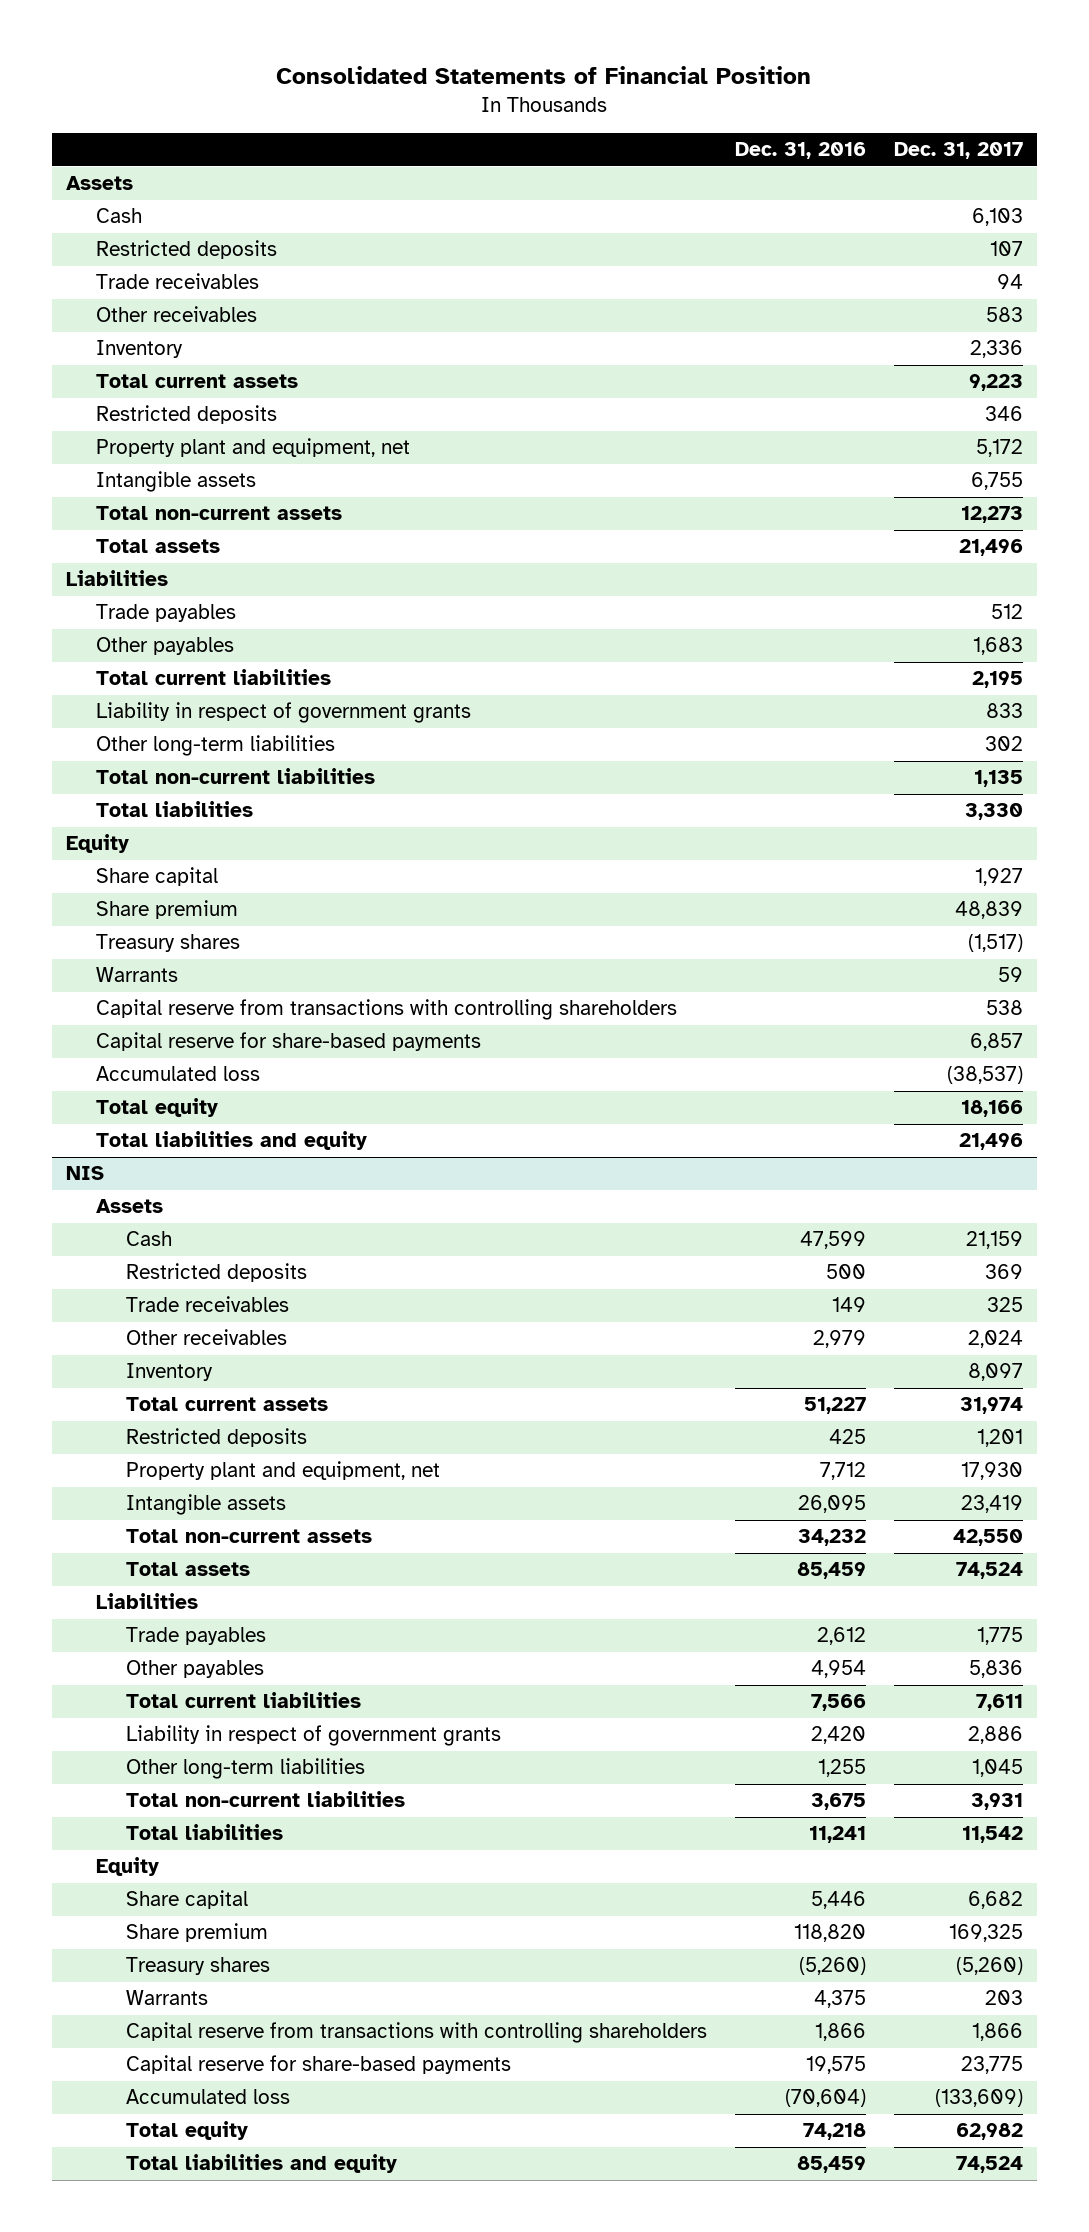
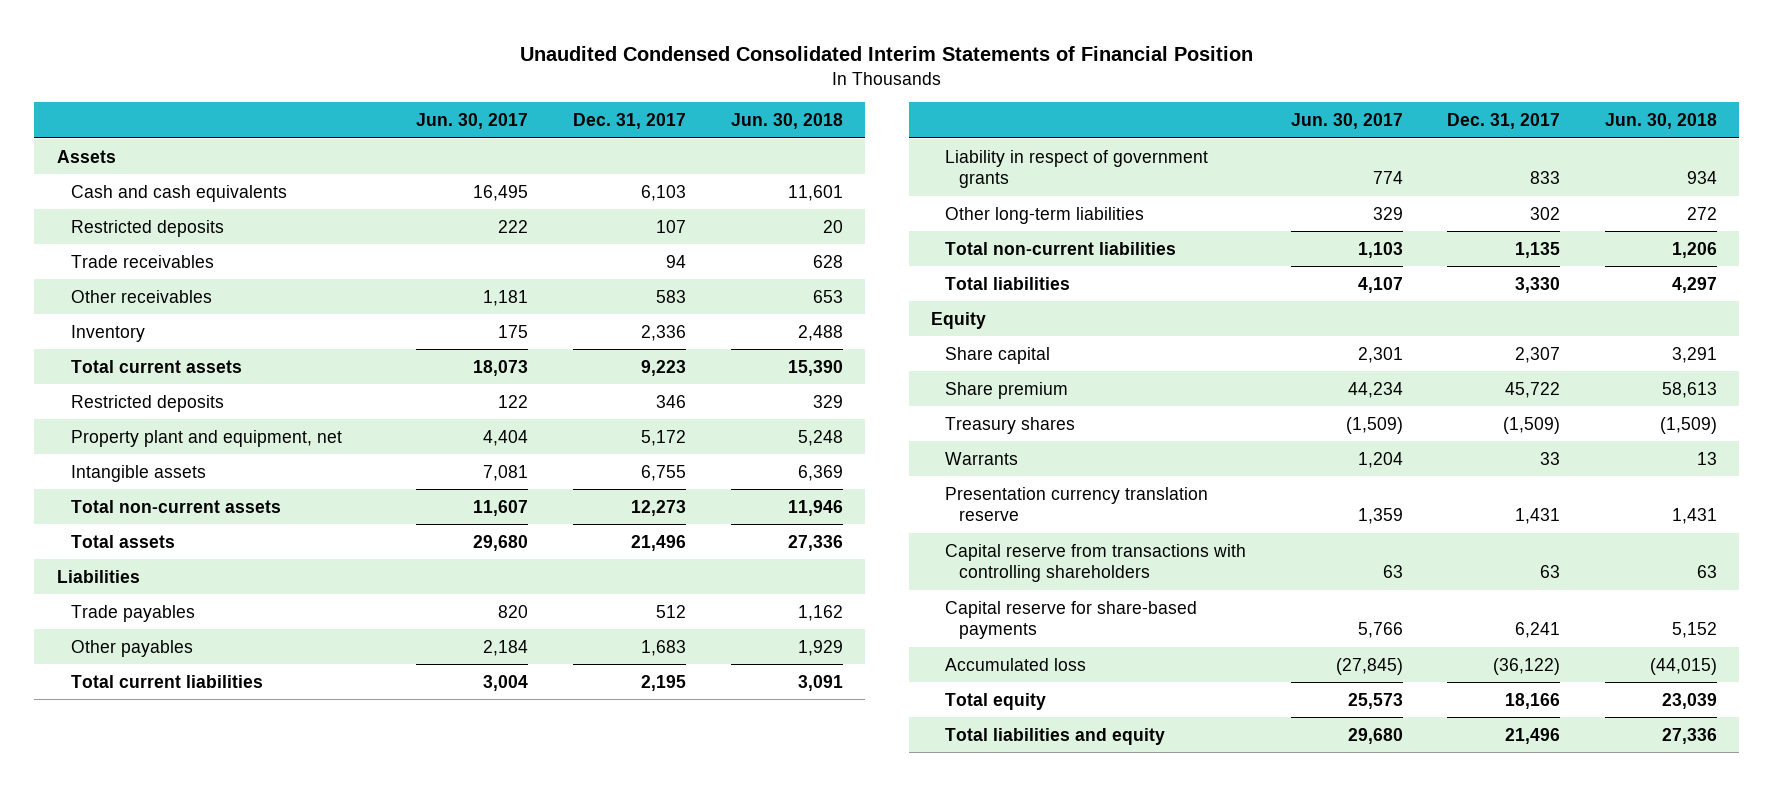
[276,65,812,84] Consolidated Statements of Financial Position -> [519,46,1253,62] Unaudited Condensed Consolidated Interim Statements of Financial Position
[735,142,867,160] Dec. 31, 2016 -> none
none -> [416,113,529,130] Jun. 30, 2017
none -> [730,113,843,130] Jun. 30, 2018
[95,208,142,224] Cash -> [70,184,287,202] Cash and cash equivalents
[975,868,1024,887] 1,927 -> [1515,346,1561,363] 2,307
[955,901,1024,920] 48,839 -> [1505,381,1561,398] 45,722
[968,934,1024,953] (1,517) -> [1503,416,1561,434] (1,509)
[998,967,1024,983] 59 -> [1540,451,1561,465] 33
none -> [945,486,1209,522] Presentation currency translation reserve
[986,1000,1024,1016] 538 -> [1540,565,1561,579] 63
[970,1033,1024,1052] 6,857 -> [1515,622,1561,639] 6,241
[947,1066,1024,1085] (38,537) -> [1493,657,1561,675] (36,122)
[65,1166,104,1181] NIS -> none
[95,1199,163,1214] Assets -> none
[125,1231,172,1247] Cash -> none
[125,1263,307,1283] Restricted deposits -> none
[125,1296,289,1313] Trade receivables -> none
[125,1329,287,1346] Other receivables -> none
[125,1363,213,1382] Inventory -> none
[125,1397,328,1412] Total current assets -> none
[125,1428,307,1448] Restricted deposits -> none
[125,1461,440,1481] Property plant and equipment, net -> none
[125,1494,286,1516] Intangible assets -> none
[125,1529,372,1544] Total non-current assets -> none
[125,1562,250,1577] Total assets -> none
[95,1593,198,1610] Liabilities -> none
[125,1627,266,1646] Trade payables -> none
[125,1660,264,1679] Other payables -> none
[125,1692,361,1709] Total current liabilities -> none
[125,1725,501,1747] Liability in respect of government grants -> none
[125,1758,365,1780] Other long-term liabilities -> none
[125,1791,405,1808] Total non-current liabilities -> none
[125,1824,283,1841] Total liabilities -> none
[95,1857,159,1877] Equity -> none
[125,1890,248,1910] Share capital -> none
[125,1923,268,1943] Share premium -> none
[125,1957,270,1976] Treasury shares -> none
[125,1990,208,2006] Warrants -> none
[125,2022,707,2044] Capital reserve from transactions with controlling shareholders -> none
[125,2055,511,2075] Capital reserve for share-based payments -> none
[125,2089,290,2105] Accumulated loss -> none
[125,2121,248,2141] Total equity -> none
[125,2154,397,2174] Total liabilities and equity -> none

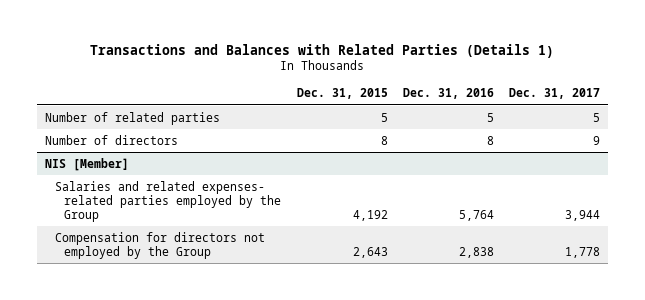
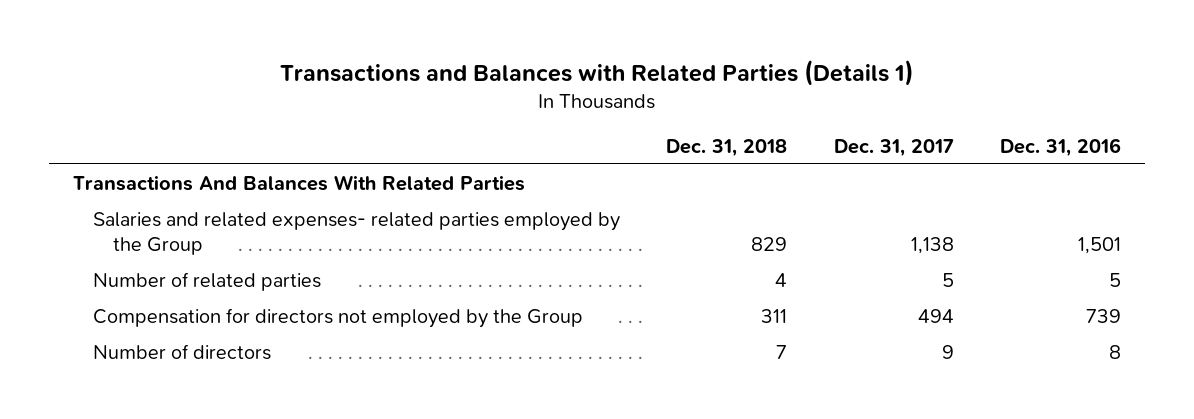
[296,88,388,100] Dec. 31, 2015 -> none
none -> [666,138,788,157] Dec. 31, 2018
none -> [72,174,525,191] Transactions And Balances With Related Parties
none -> [92,211,620,256] Salaries and related expenses- related parties employed by the Group
none -> [92,307,583,328] Compensation for directors not employed by the Group
[44,157,129,171] NIS [Member] -> none
[54,180,282,223] Salaries and related expenses- related parties employed by the Group -> none
[54,231,265,259] Compensation for directors not employed by the Group -> none

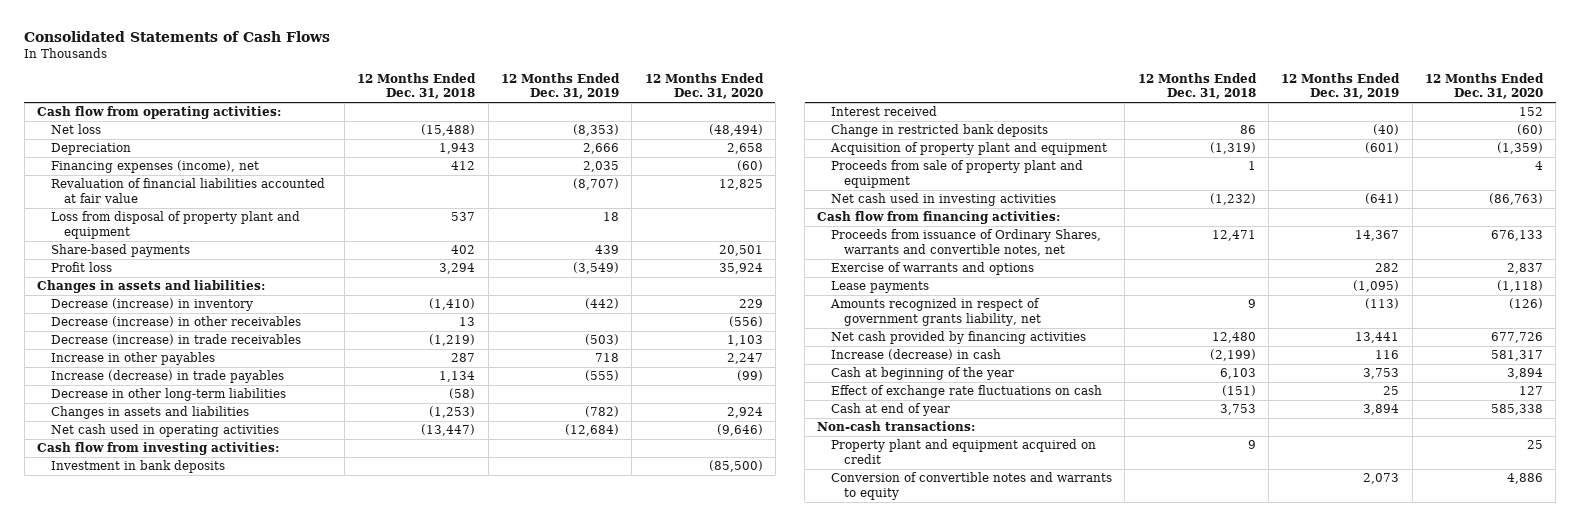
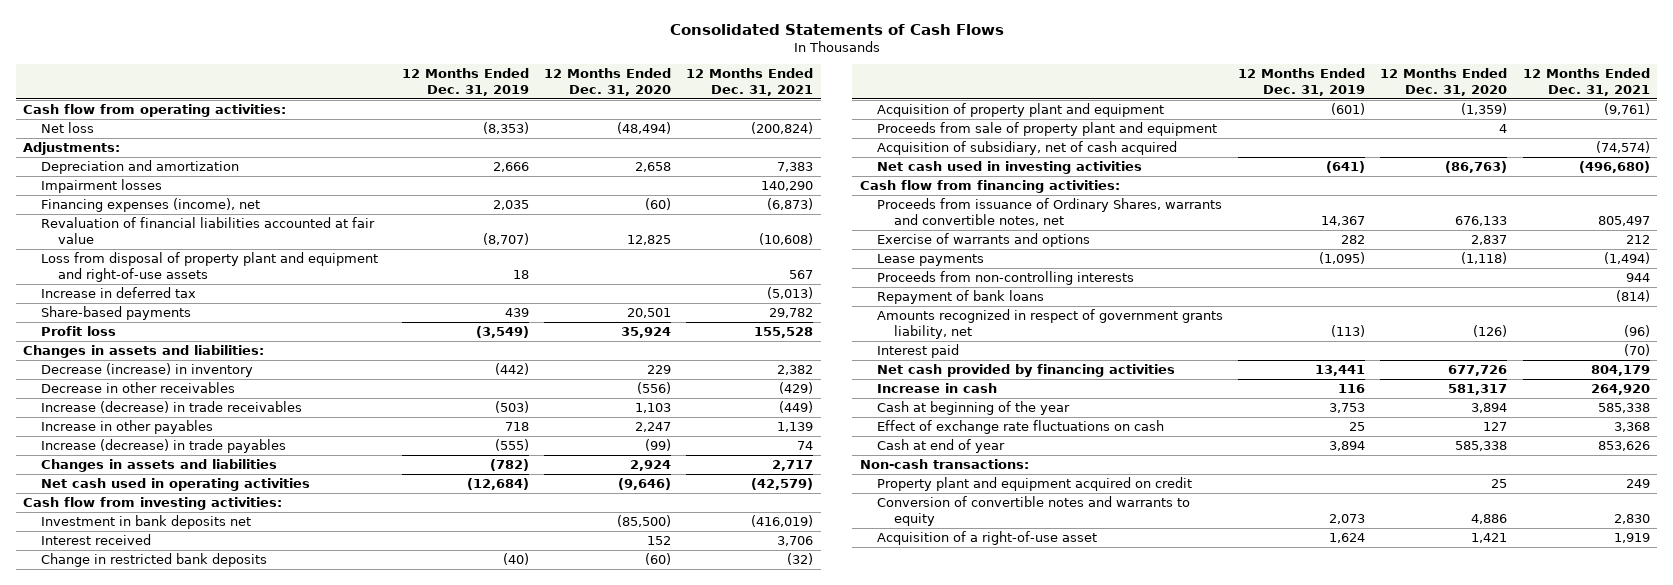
[357,73,477,100] 12 Months Ended Dec. 31, 2018 -> none
none -> [686,68,814,96] 12 Months Ended Dec. 31, 2021
none -> [23,142,121,156] Adjustments:
[50,143,131,156] Depreciation -> [40,160,239,175] Depreciation and amortization
none -> [40,179,162,194] Impairment losses
[50,211,300,239] Loss from disposal of property plant and equipment -> [40,252,378,282] Loss from disposal of property plant and equipment and right-of-use assets
none -> [40,287,196,299] Increase in deferred tax
[50,316,301,328] Decrease (increase) in other receivables -> [40,382,235,394] Decrease in other receivables
[50,334,301,346] Decrease (increase) in trade receivables -> [40,401,302,414] Increase (decrease) in trade receivables
[50,388,286,402] Decrease in other long-term liabilities -> none
[50,460,225,474] Investment in bank deposits -> [40,515,251,530] Investment in bank deposits net
none -> [876,141,1177,156] Acquisition of subsidiary, net of cash acquired
none -> [876,271,1134,286] Proceeds from non-controlling interests
none -> [876,290,1044,305] Repayment of bank loans
none -> [876,344,959,359] Interest paid
[830,349,1001,361] Increase (decrease) in cash -> [876,383,997,394] Increase in cash
none -> [876,531,1097,546] Acquisition of a right-of-use asset

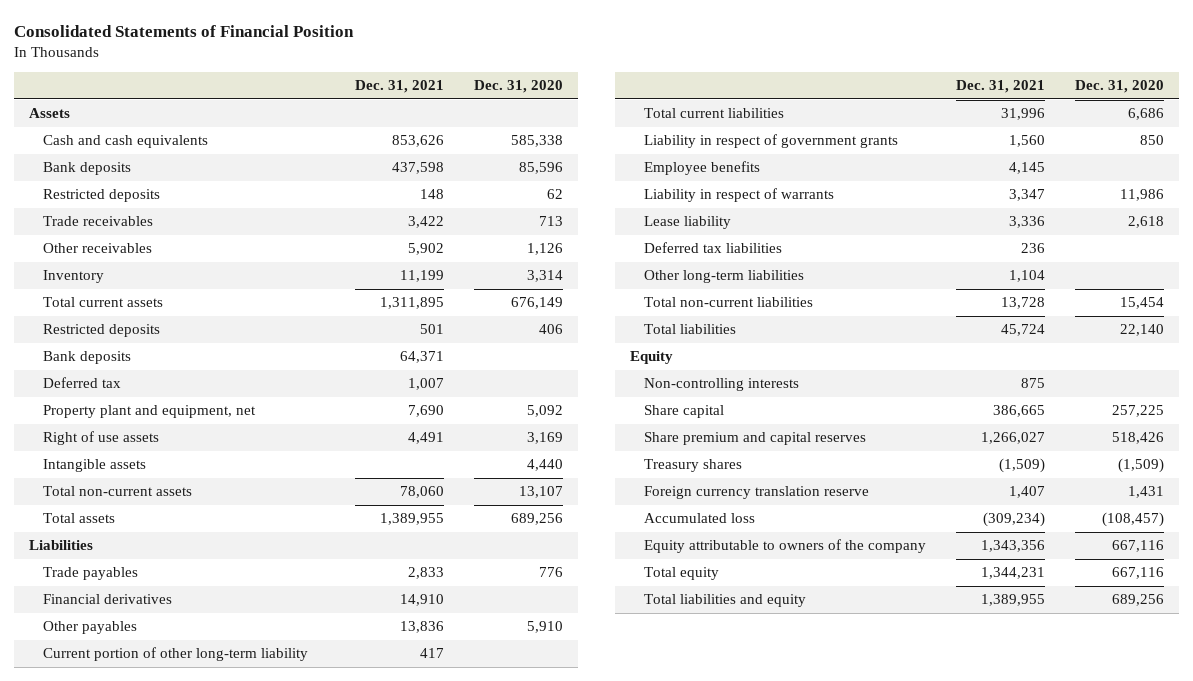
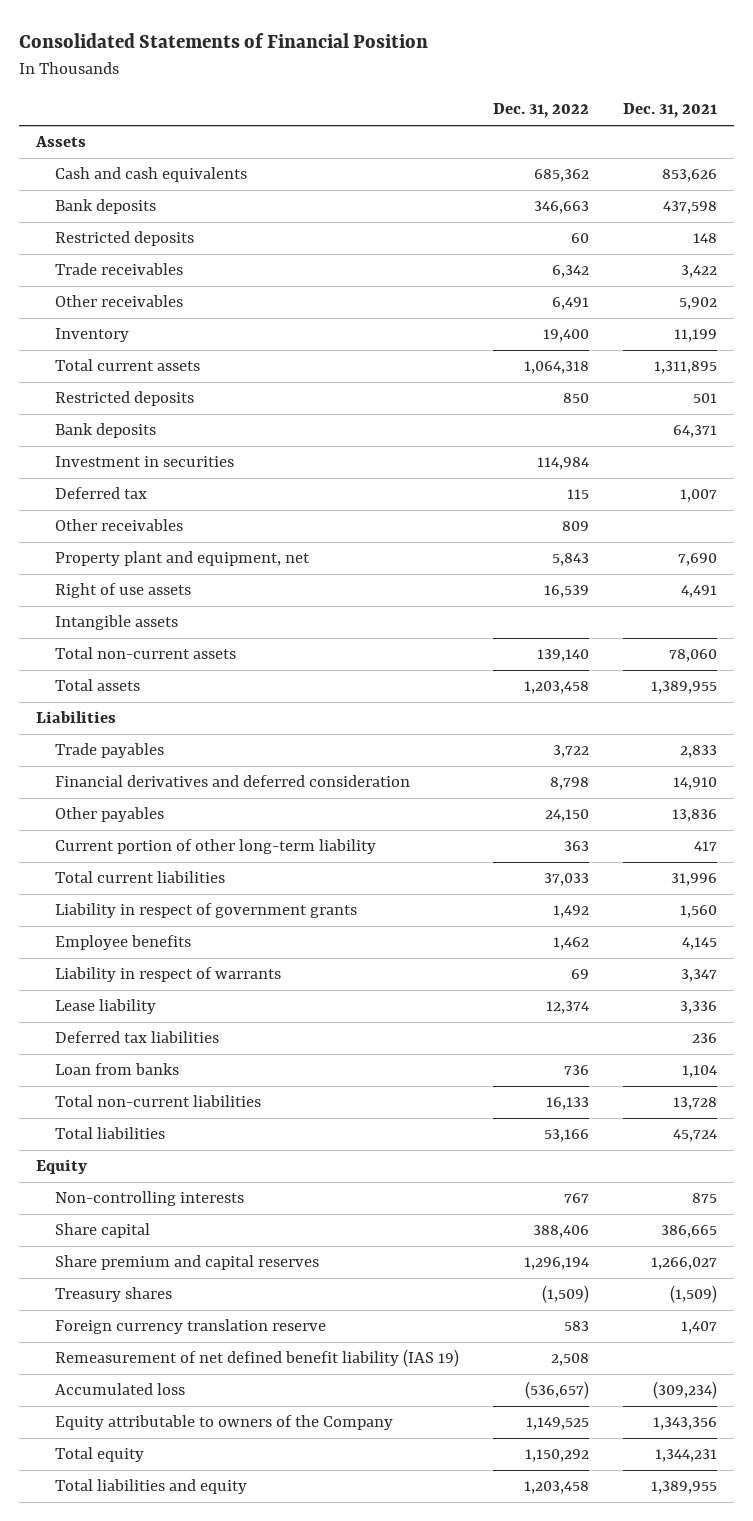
[473,80,563,94] Dec. 31, 2020 -> none
none -> [493,103,590,119] Dec. 31, 2022
none -> [55,456,235,468] Investment in securities
none -> [55,519,184,532] Other receivables
[42,594,172,605] Financial derivatives -> [55,775,411,788] Financial derivatives and deferred consideration
[643,270,804,284] Other long-term liabilities -> [55,1063,180,1076] Loan from banks
none -> [55,1349,460,1368] Remeasurement of net defined benefit liability (IAS 19)
[643,539,926,554] Equity attributable to owners of the company -> [55,1415,394,1431] Equity attributable to owners of the Company

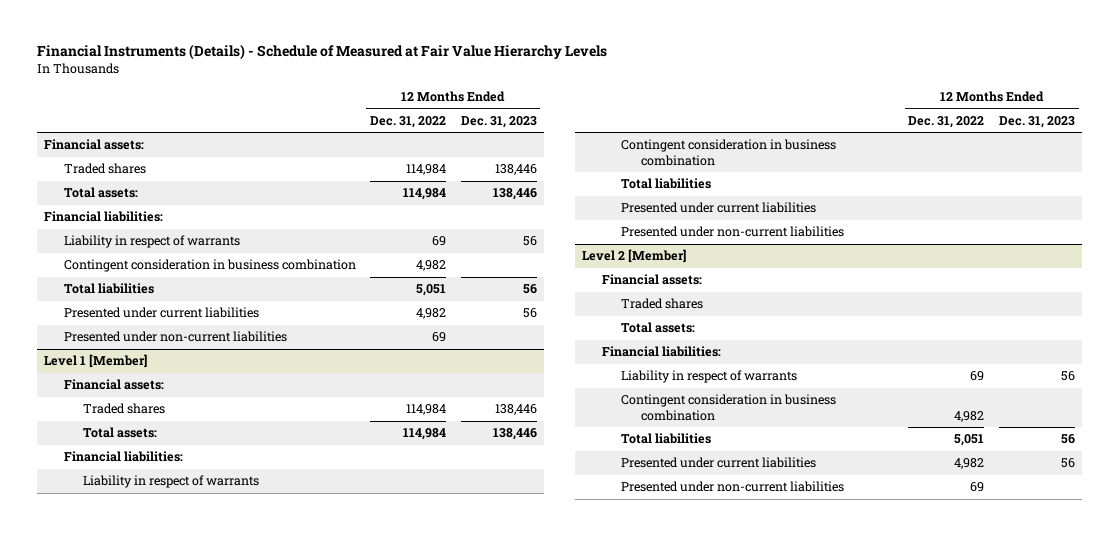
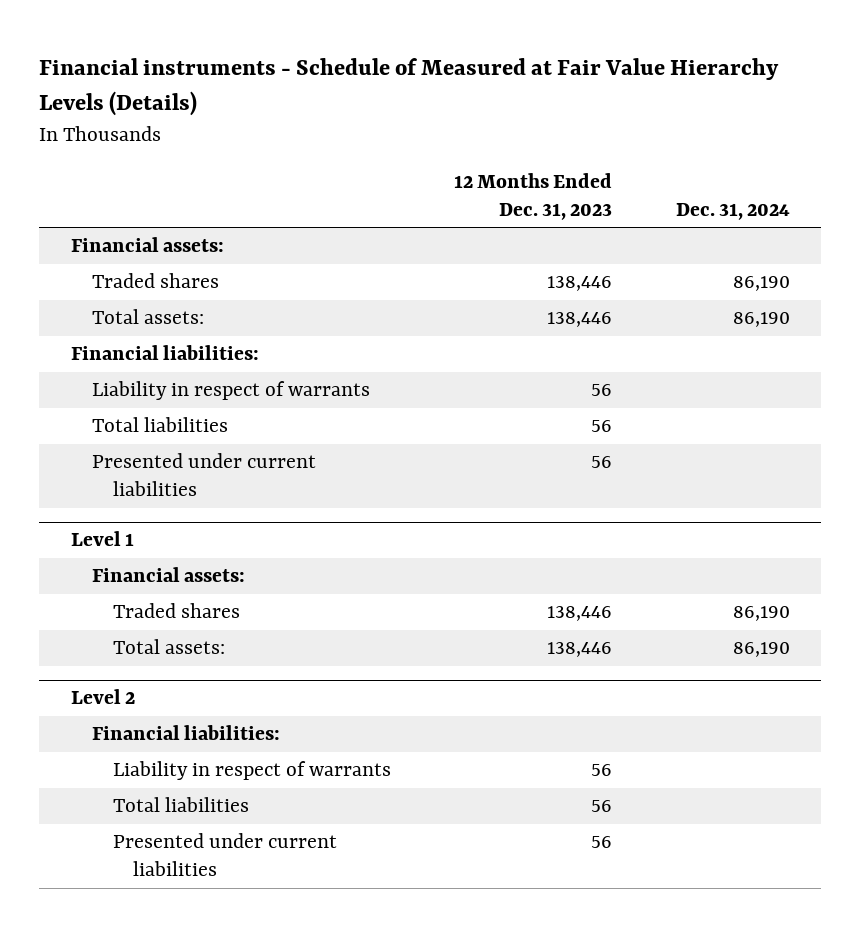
[36,43,607,60] Financial Instruments (Details) - Schedule of Measured at Fair Value Hierarchy Levels -> [39,57,780,116] Financial instruments - Schedule of Measured at Fair Value Hierarchy Levels (Details)
[370,115,447,128] Dec. 31, 2022 -> none
none -> [675,202,790,220] Dec. 31, 2024
[63,259,356,273] Contingent consideration in business combination -> none
[63,331,287,343] Presented under non-current liabilities -> none
[44,354,148,369] Level 1 [Member] -> [70,531,134,547] Level 1
[63,451,183,463] Financial liabilities: -> none
[83,475,260,489] Liability in respect of warrants -> none
[621,139,837,166] Contingent consideration in business combination -> none
[621,178,712,190] Total liabilities -> none
[621,202,817,214] Presented under current liabilities -> none
[621,226,845,238] Presented under non-current liabilities -> none
[601,274,702,286] Financial assets: -> none
[621,298,704,310] Traded shares -> none
[621,322,696,334] Total assets: -> none
[582,249,687,264] Level 2 [Member] -> [70,689,135,705] Level 2
[621,394,837,421] Contingent consideration in business combination -> none
[621,481,845,493] Presented under non-current liabilities -> none

